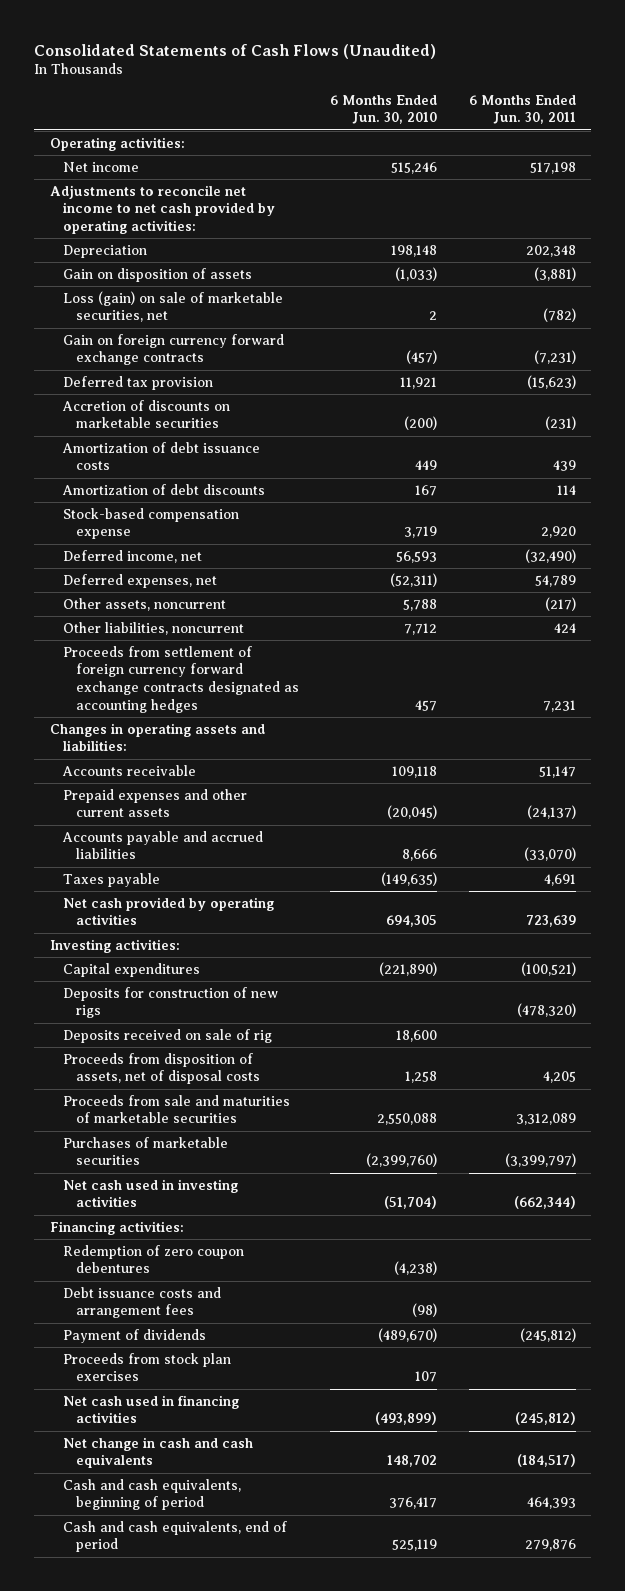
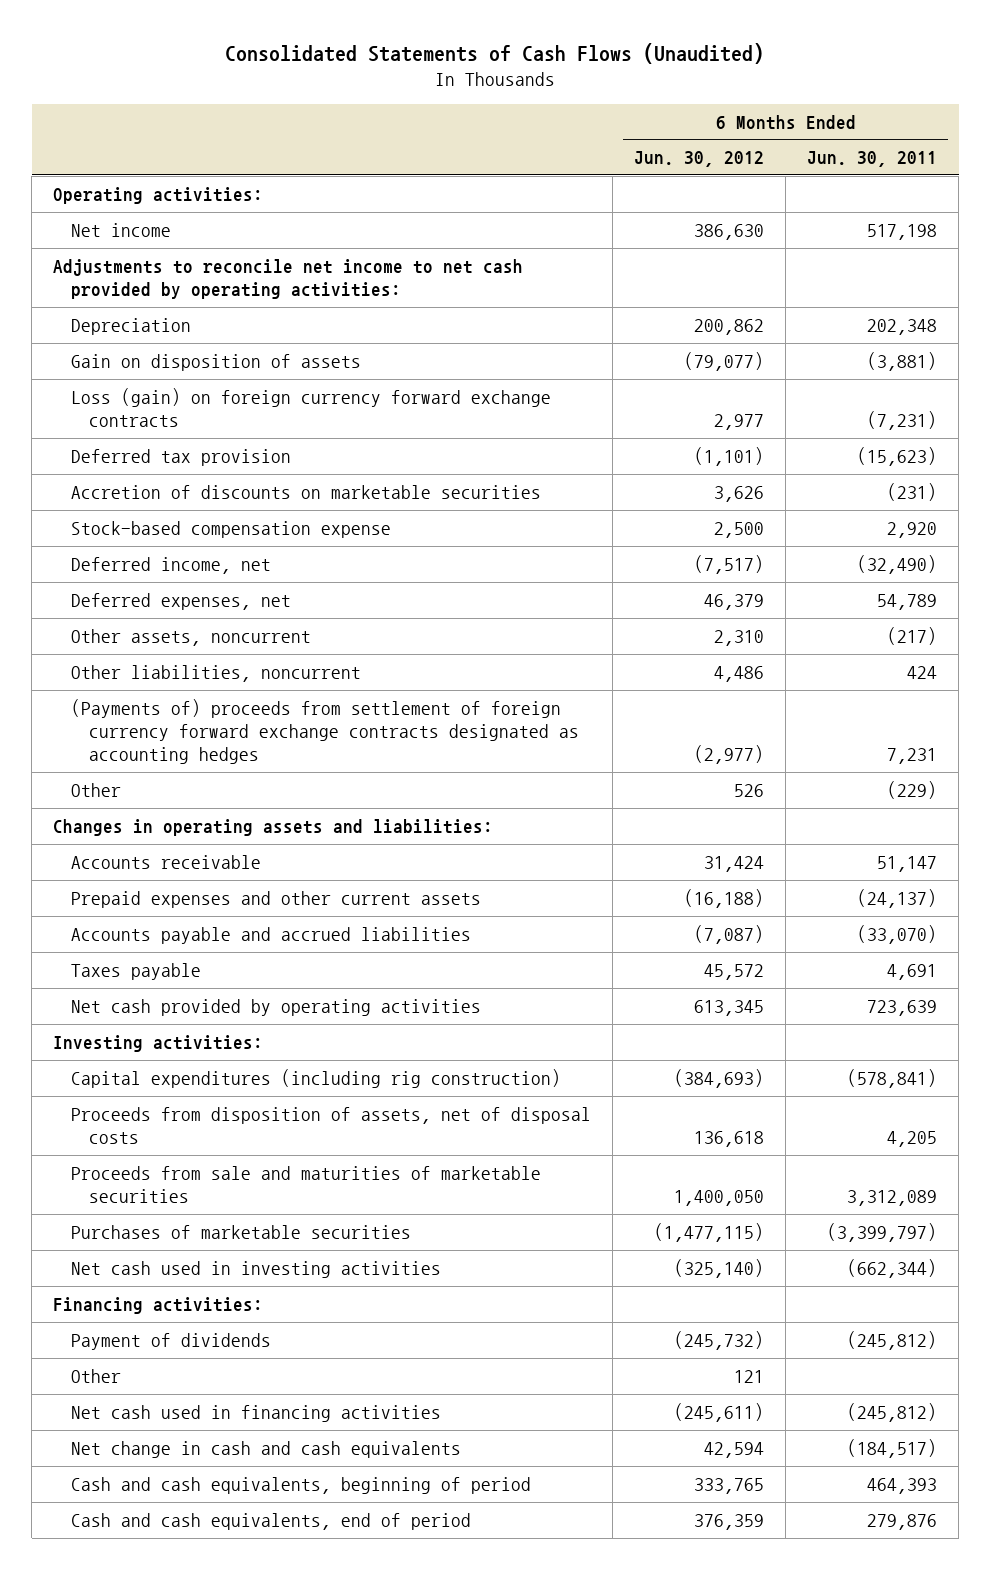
[330,94,438,125] 6 Months Ended Jun. 30, 2010 -> none
none -> [634,151,765,168] Jun. 30, 2012
[62,290,283,323] Loss (gain) on sale of marketable securities, net -> none
[62,333,284,366] Gain on foreign currency forward exchange contracts -> [70,387,551,427] Loss (gain) on foreign currency forward exchange contracts
[61,441,260,471] Amortization of debt issuance costs -> none
[61,483,265,495] Amortization of debt discounts -> none
[62,645,300,713] Proceeds from settlement of foreign currency forward exchange contracts designated as accounting hedges -> [70,698,579,765] (Payments of) proceeds from settlement of foreign currency forward exchange contracts designated as accounting hedges
none -> [70,782,121,797] Other
[62,986,278,1019] Deposits for construction of new rigs -> none
[62,1028,272,1043] Deposits received on sale of rig -> none
[62,962,200,977] Capital expenditures -> [70,1068,561,1088] Capital expenditures (including rig construction)
[520,961,576,976] (100,521) -> [847,1068,938,1088] (578,841)
[62,1244,244,1274] Redemption of zero coupon debentures -> none
[62,1286,221,1319] Debt issuance costs and arrangement fees -> none
[62,1352,231,1382] Proceeds from stock plan exercises -> none
none -> [70,1368,121,1383] Other

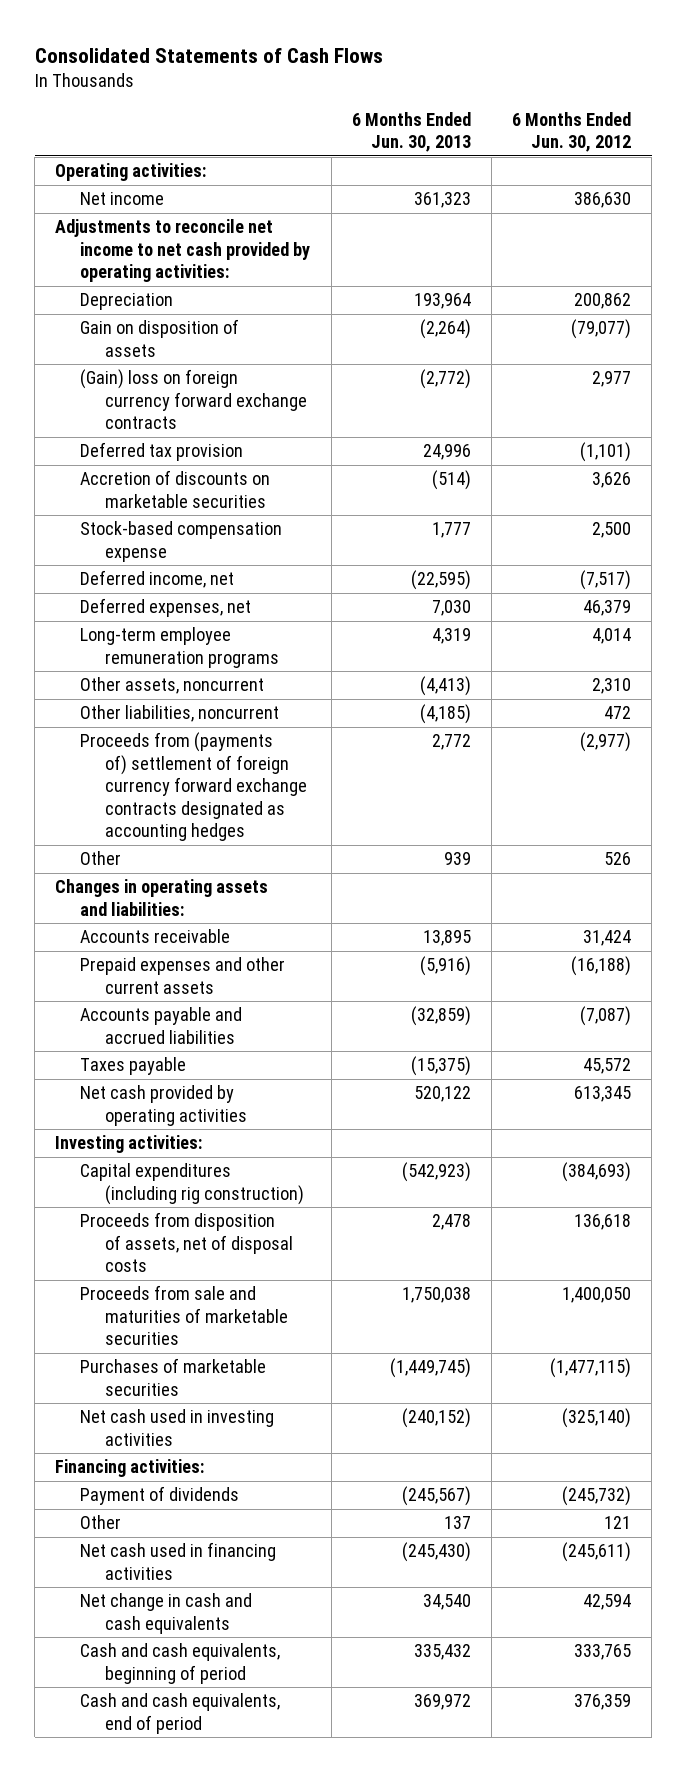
[225,43,765,65] Consolidated Statements of Cash Flows (Unaudited) -> [34,47,383,63] Consolidated Statements of Cash Flows
[807,151,938,168] Jun. 30, 2011 -> none
none -> [351,111,471,153] 6 Months Ended Jun. 30, 2013
[70,387,551,427] Loss (gain) on foreign currency forward exchange contracts -> [80,369,308,430] (Gain) loss on foreign currency forward exchange contracts
none -> [80,627,280,668] Long-term employee remuneration programs
[714,665,765,682] 4,486 -> [604,706,632,720] 472
[70,698,579,765] (Payments of) proceeds from settlement of foreign currency forward exchange contracts designated as accounting hedges -> [80,732,308,842] Proceeds from (payments of) settlement of foreign currency forward exchange contracts designated as accounting hedges

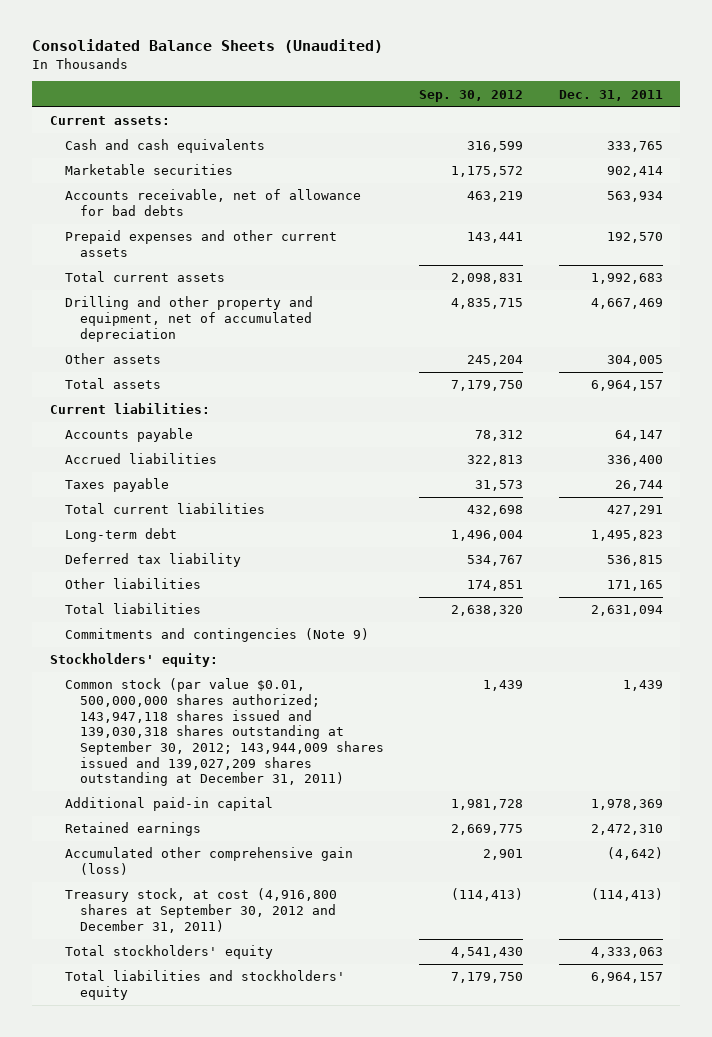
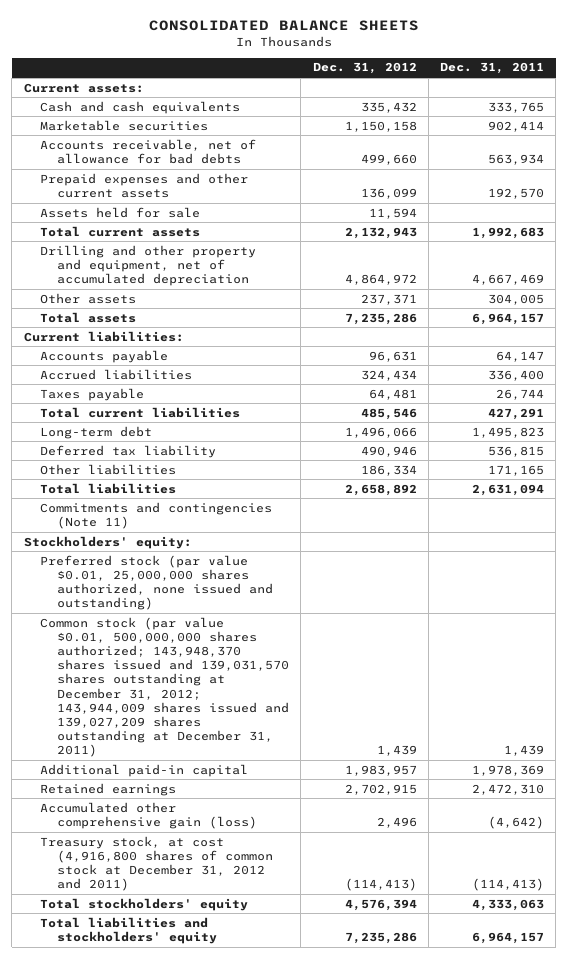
[31,39,383,54] Consolidated Balance Sheets (Unaudited) -> [148,20,419,32] CONSOLIDATED BALANCE SHEETS
[419,89,524,102] Sep. 30, 2012 -> none
none -> [312,62,417,75] Dec. 31, 2012
none -> [40,206,201,218] Assets held for sale
[64,628,369,643] Commitments and contingencies (Note 9) -> [40,501,273,529] Commitments and contingencies (Note 11)
none -> [40,554,274,611] Preferred stock (par value $0.01, 25,000,000 shares authorized, none issued and outstanding)
[64,678,384,787] Common stock (par value $0.01, 500,000,000 shares authorized; 143,947,118 shares issued and 139,030,318 shares outstanding at September 30, 2012; 143,944,009 shares issued and 139,027,209 shares outstanding at December 31, 2011) -> [40,616,290,758] Common stock (par value $0.01, 500,000,000 shares authorized; 143,948,370 shares issued and 139,031,570 shares outstanding at December 31, 2012; 143,944,009 shares issued and 139,027,209 shares outstanding at December 31, 2011)
[64,888,337,933] Treasury stock, at cost (4,916,800 shares at September 30, 2012 and December 31, 2011) -> [40,835,274,892] Treasury stock, at cost (4,916,800 shares of common stock at December 31, 2012 and 2011)

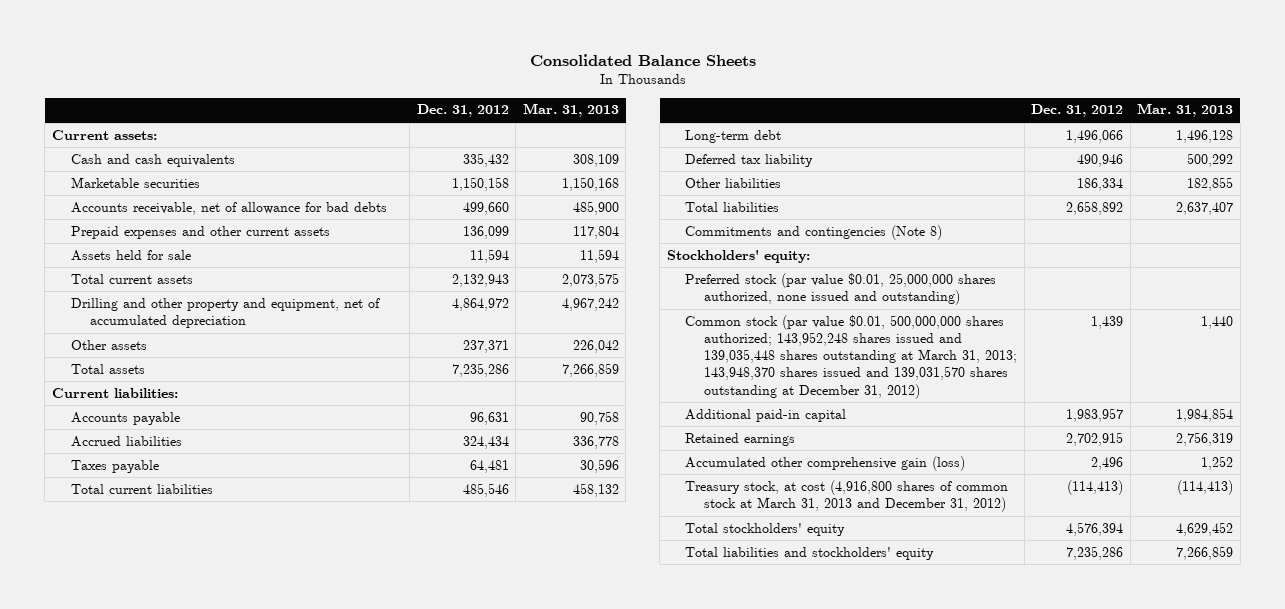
[148,20,419,32] CONSOLIDATED BALANCE SHEETS -> [529,53,756,66] Consolidated Balance Sheets
[440,62,545,75] Dec. 31, 2011 -> none
none -> [522,103,619,118] Mar. 31, 2013
[40,501,273,529] Commitments and contingencies (Note 11) -> [685,224,943,240] Commitments and contingencies (Note 8)
[40,616,290,758] Common stock (par value $0.01, 500,000,000 shares authorized; 143,948,370 shares issued and 139,031,570 shares outstanding at December 31, 2012; 143,944,009 shares issued and 139,027,209 shares outstanding at December 31, 2011) -> [685,314,1018,399] Common stock (par value $0.01, 500,000,000 shares authorized; 143,952,248 shares issued and 139,035,448 shares outstanding at March 31, 2013; 143,948,370 shares issued and 139,031,570 shares outstanding at December 31, 2012)
[40,835,274,892] Treasury stock, at cost (4,916,800 shares of common stock at December 31, 2012 and 2011) -> [685,479,1009,513] Treasury stock, at cost (4,916,800 shares of common stock at March 31, 2013 and December 31, 2012)

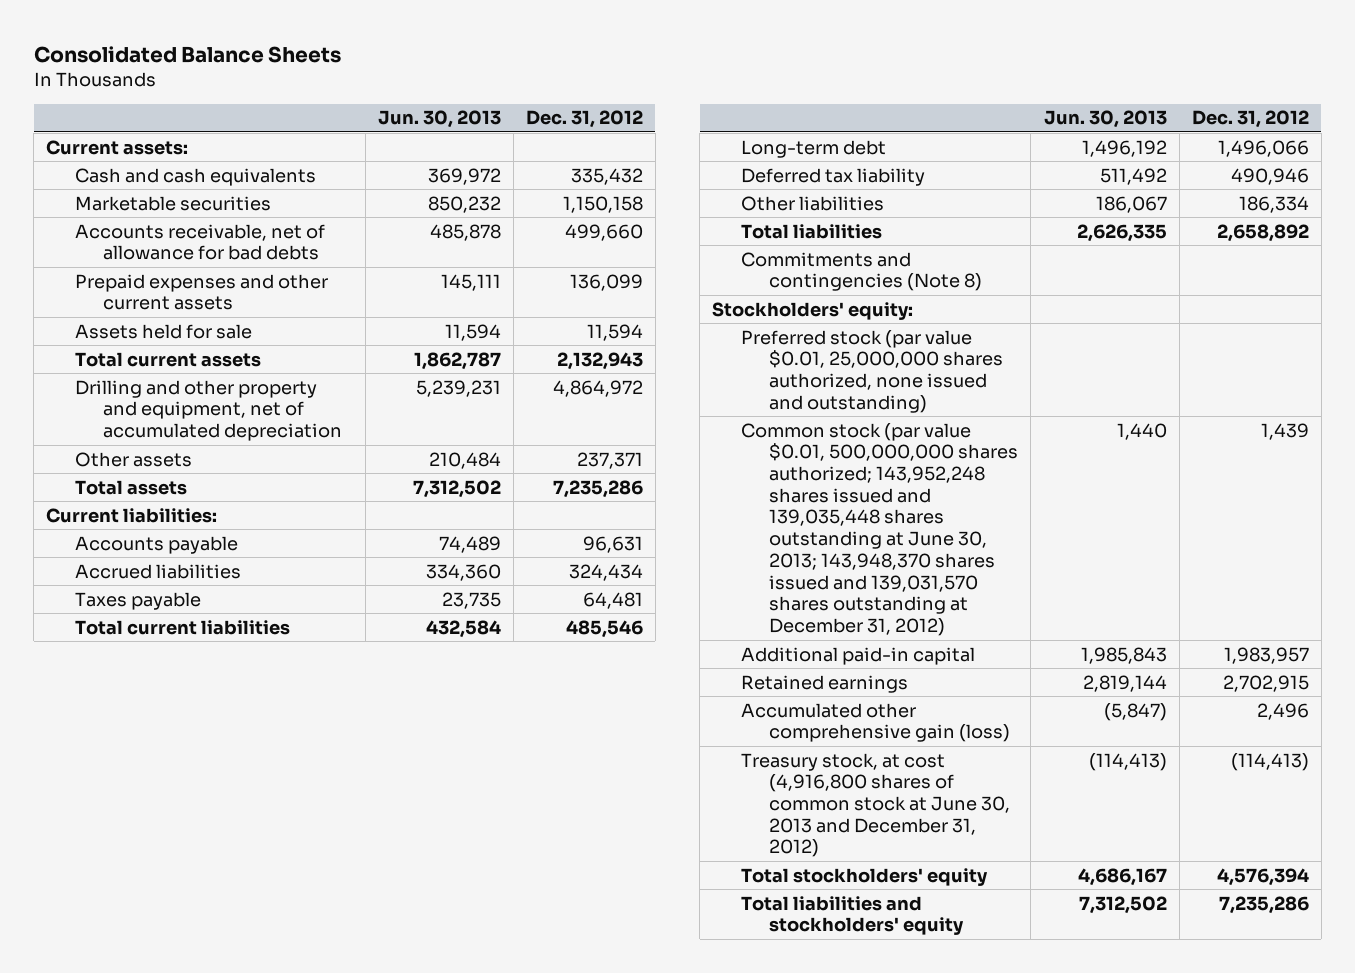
[522,103,619,118] Mar. 31, 2013 -> none
none -> [377,110,501,129] Jun. 30, 2013
[685,314,1018,399] Common stock (par value $0.01, 500,000,000 shares authorized; 143,952,248 shares issued and 139,035,448 shares outstanding at March 31, 2013; 143,948,370 shares issued and 139,031,570 shares outstanding at December 31, 2012) -> [740,422,1019,636] Common stock (par value $0.01, 500,000,000 shares authorized; 143,952,248 shares issued and 139,035,448 shares outstanding at June 30, 2013; 143,948,370 shares issued and 139,031,570 shares outstanding at December 31, 2012)
[685,479,1009,513] Treasury stock, at cost (4,916,800 shares of common stock at March 31, 2013 and December 31, 2012) -> [740,752,1011,858] Treasury stock, at cost (4,916,800 shares of common stock at June 30, 2013 and December 31, 2012)

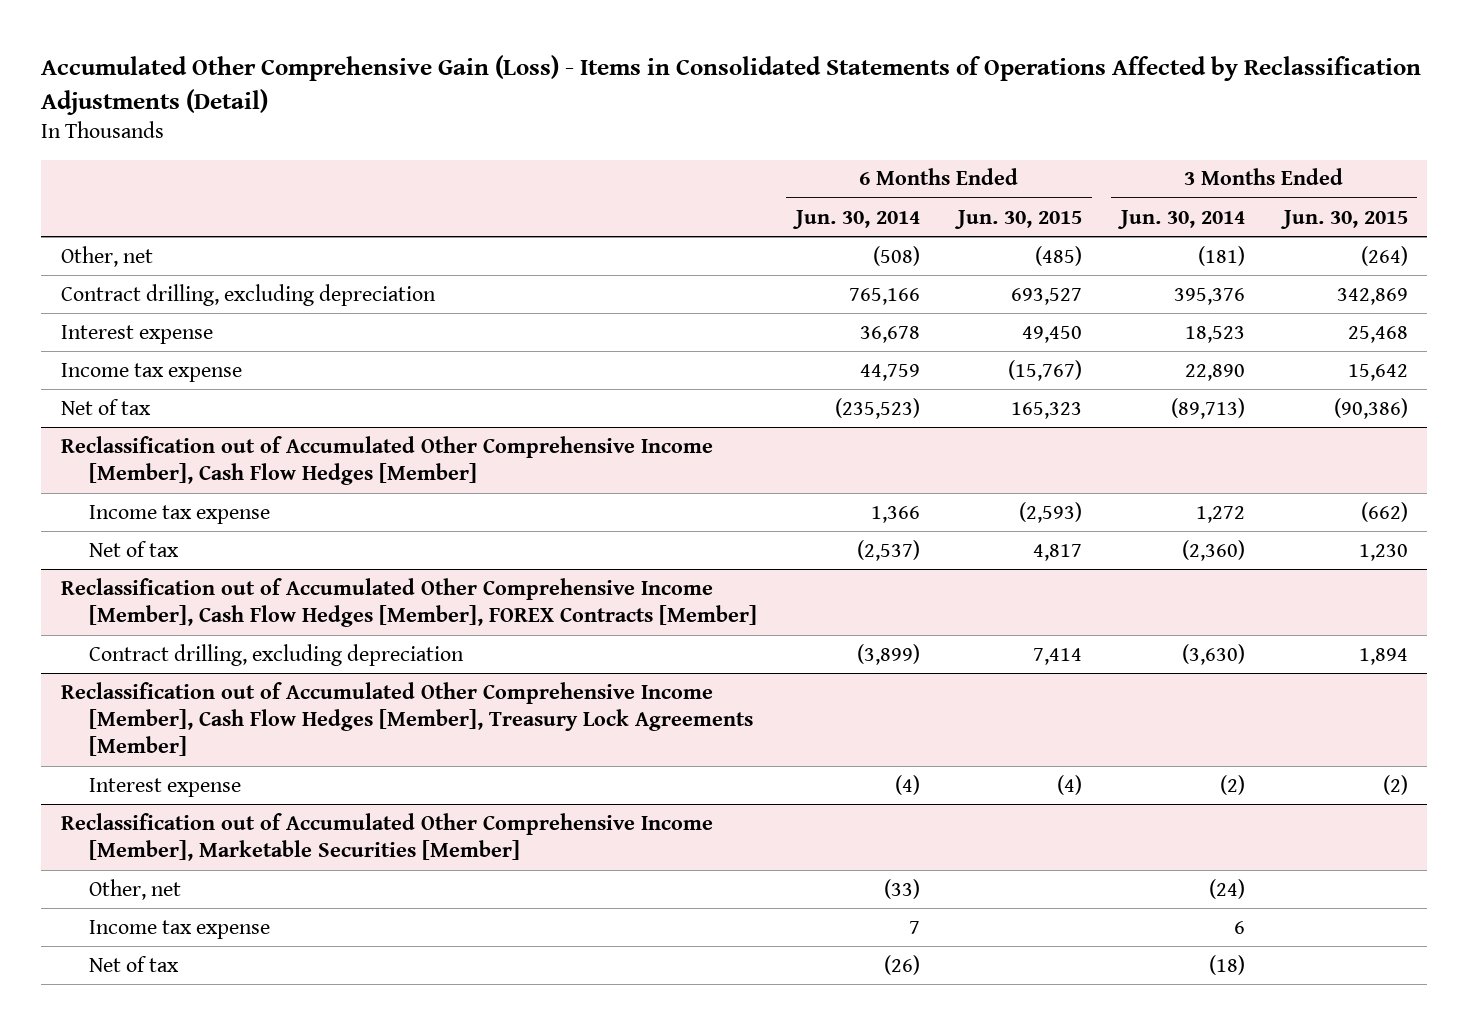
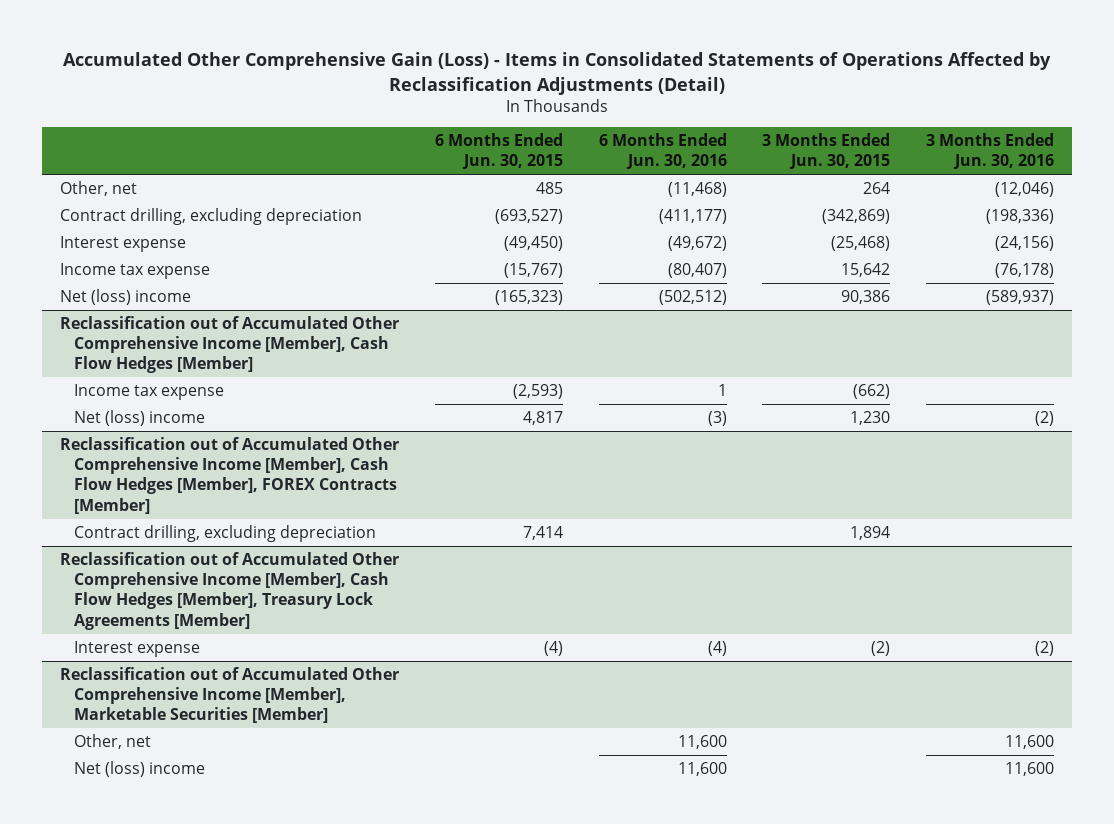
[791,209,920,229] Jun. 30, 2014 -> none
[1117,209,1246,229] Jun. 30, 2014 -> none
none -> [598,133,727,170] 6 Months Ended Jun. 30, 2016
none -> [926,133,1055,170] 3 Months Ended Jun. 30, 2016
[1035,245,1083,266] (485) -> [535,181,563,194] 485
[1360,245,1408,266] (264) -> [863,181,891,194] 264
[1011,287,1083,305] 693,527 -> [494,208,563,224] (693,527)
[1336,287,1408,305] 342,869 -> [822,208,891,224] (342,869)
[1022,325,1083,343] 49,450 -> [503,235,563,251] (49,450)
[1347,325,1408,343] 25,468 -> [831,235,891,251] (25,468)
[60,398,151,415] Net of tax -> [59,288,191,305] Net (loss) income
[1011,401,1083,419] 165,323 -> [494,289,563,305] (165,323)
[1333,397,1408,419] (90,386) -> [841,289,891,304] 90,386
[88,540,179,557] Net of tax -> [74,409,206,426] Net (loss) income
[88,919,270,939] Income tax expense -> none
[88,955,179,972] Net of tax -> [74,760,206,777] Net (loss) income

